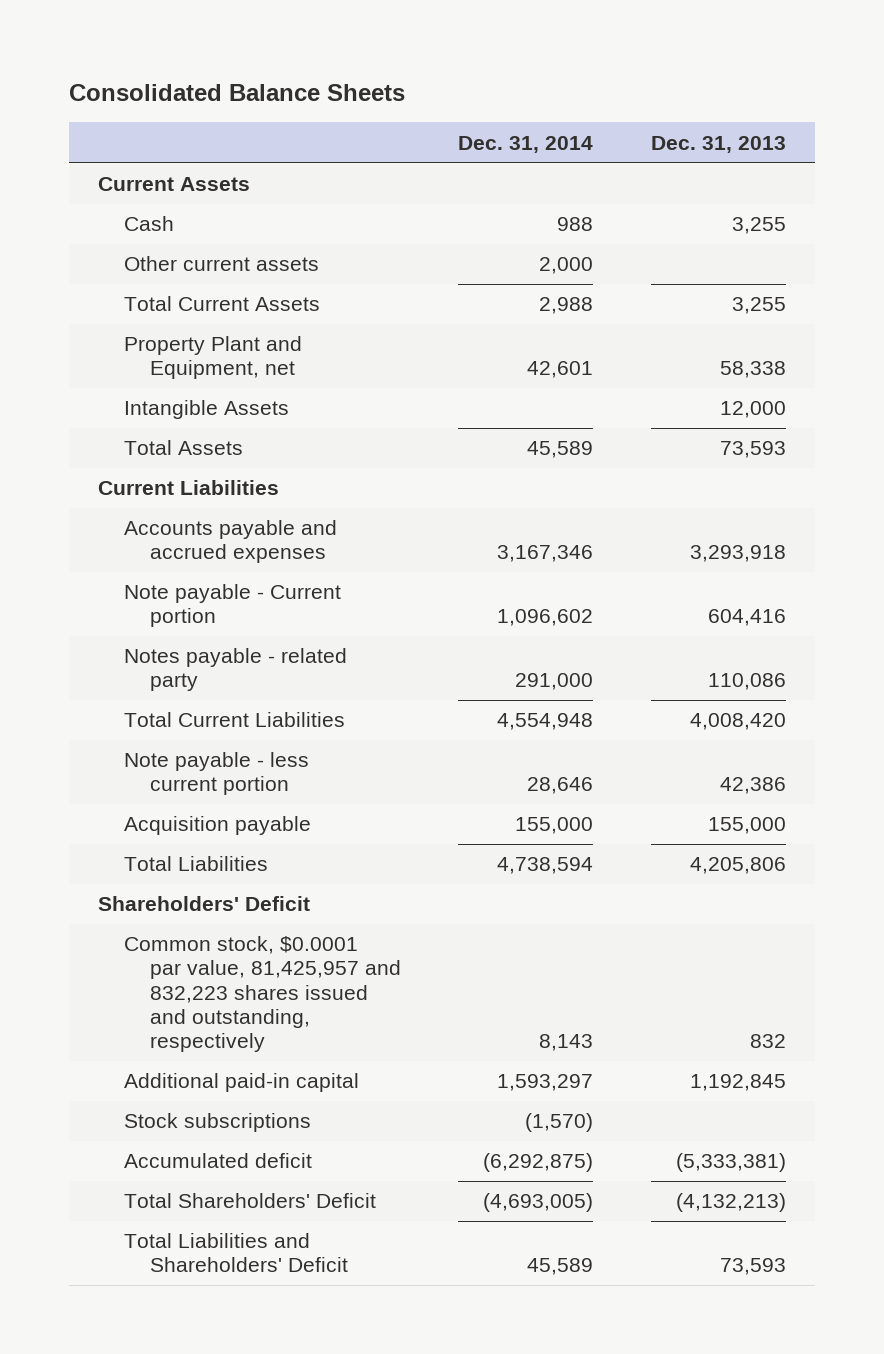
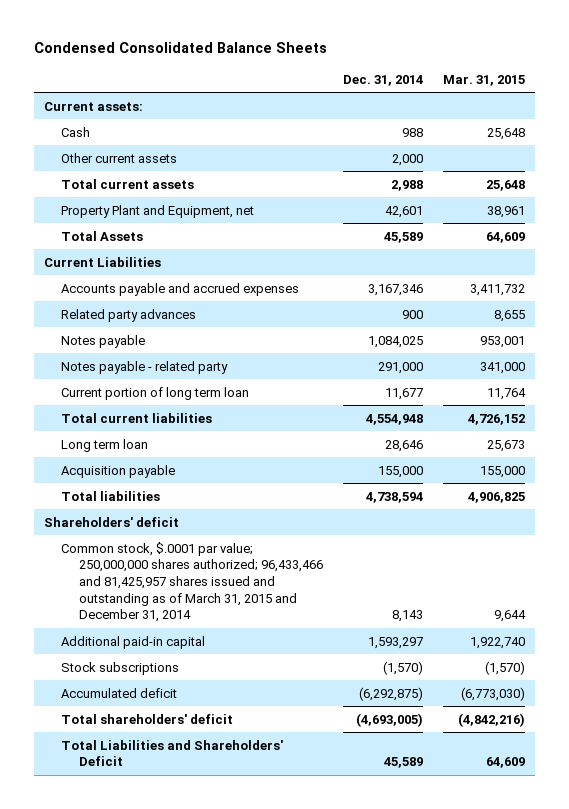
[68,84,405,102] Consolidated Balance Sheets -> [33,42,327,54] Condensed Consolidated Balance Sheets
[651,135,787,153] Dec. 31, 2013 -> none
none -> [443,74,526,86] Mar. 31, 2015
[97,177,250,192] Current Assets -> [43,101,143,111] Current assets:
[123,296,320,312] Total Current Assets -> [61,178,195,189] Total current assets
[123,400,289,420] Intangible Assets -> none
none -> [61,308,197,322] Related party advances
[123,584,341,628] Note payable - Current portion -> [61,334,146,348] Notes payable
[497,609,594,627] 1,096,602 -> [367,335,423,348] 1,084,025
none -> [61,386,250,400] Current portion of long term loan
[123,712,345,728] Total Current Liabilities -> [61,412,213,423] Total current liabilities
[123,752,309,796] Note payable - less current portion -> [61,438,149,452] Long term loan
[123,856,268,872] Total Liabilities -> [61,490,161,501] Total liabilities
[97,896,310,912] Shareholders' Deficit -> [43,516,179,527] Shareholders' deficit
[123,936,401,1052] Common stock, $0.0001 par value, 81,425,957 and 832,223 shares issued and outstanding, respectively -> [61,541,323,623] Common stock, $.0001 par value; 250,000,000 shares authorized; 96,433,466 and 81,425,957 shares issued and outstanding as of March 31, 2015 and December 31, 2014
[123,1193,376,1209] Total Shareholders' Deficit -> [61,713,234,724] Total shareholders' deficit

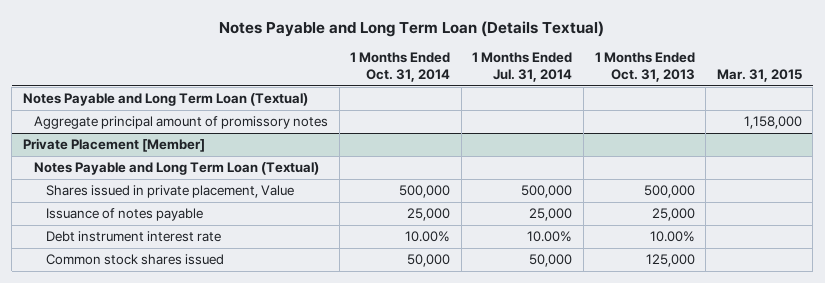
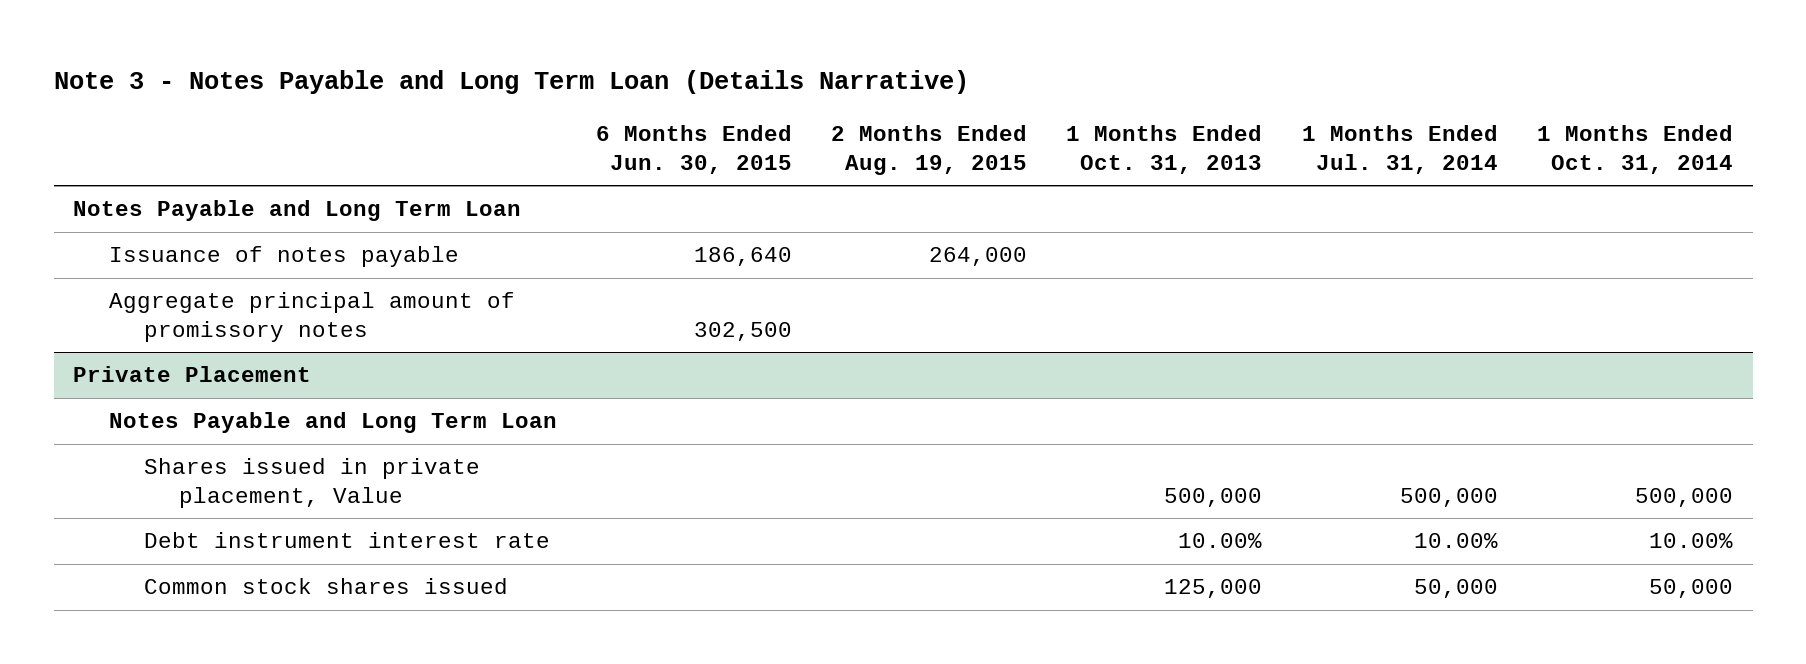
[219,20,605,37] Notes Payable and Long Term Loan (Details Textual) -> [53,69,969,94] Note 3 - Notes Payable and Long Term Loan (Details Narrative)
[716,69,802,83] Mar. 31, 2015 -> none
none -> [595,125,792,174] 6 Months Ended Jun. 30, 2015
none -> [831,125,1028,175] 2 Months Ended Aug. 19, 2015
[22,93,308,107] Notes Payable and Long Term Loan (Textual) -> [73,200,522,222] Notes Payable and Long Term Loan
none -> [108,246,459,268] Issuance of notes payable
[22,138,205,153] Private Placement [Member] -> [73,366,312,383] Private Placement
[34,162,320,176] Notes Payable and Long Term Loan (Textual) -> [108,412,557,434] Notes Payable and Long Term Loan
[45,208,203,222] Issuance of notes payable -> none

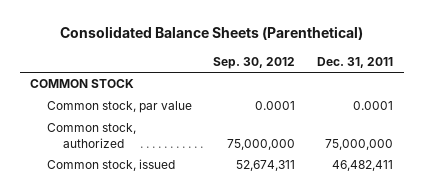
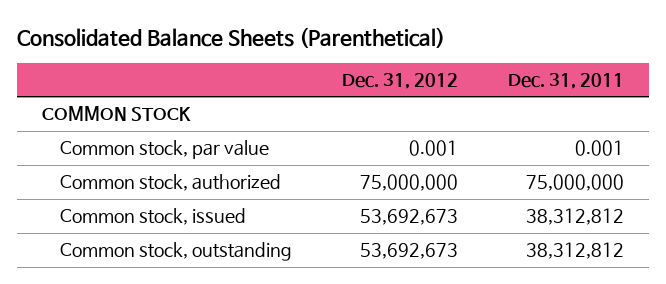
[213,56,296,69] Sep. 30, 2012 -> none
none -> [341,72,458,89] Dec. 31, 2012
[353,101,394,111] 0.0001 -> [574,140,624,157] 0.001
[332,160,394,172] 46,482,411 -> [525,208,624,226] 38,312,812
none -> [59,242,292,262] Common stock, outstanding

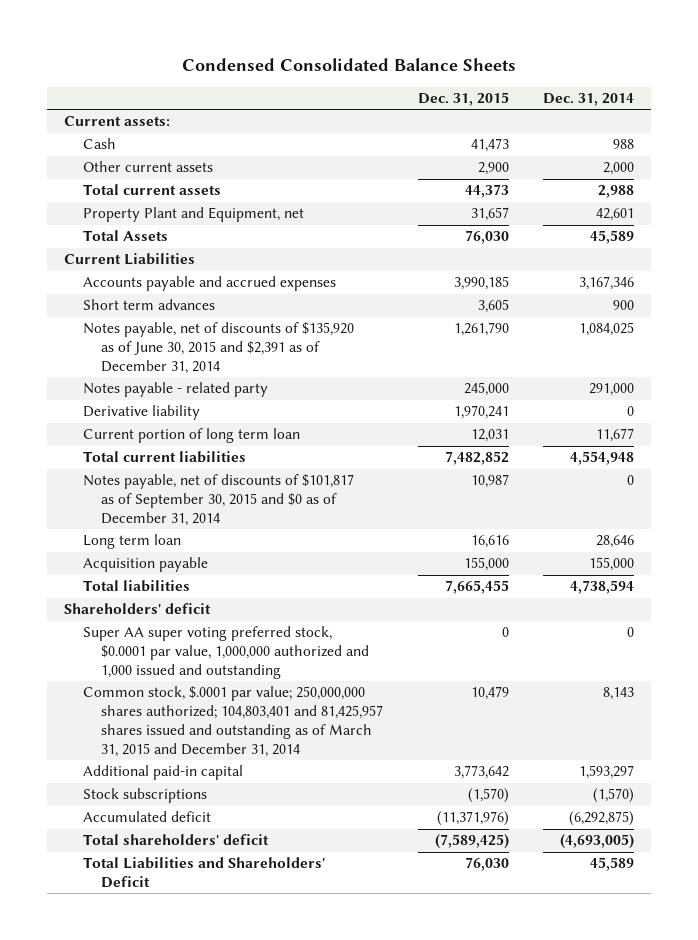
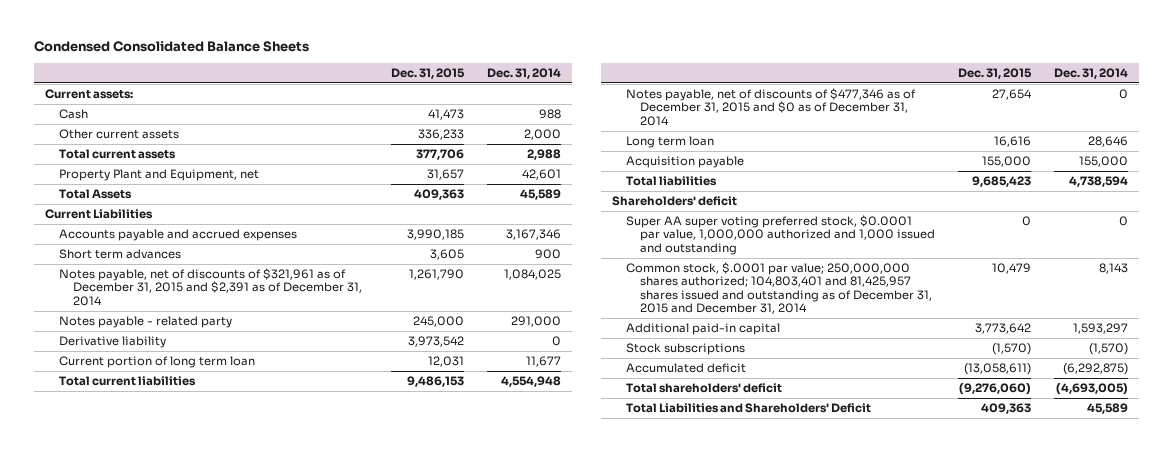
[477,162,509,176] 2,900 -> [418,129,465,141] 336,233
[464,184,509,199] 44,373 -> [416,149,465,161] 377,706
[464,230,509,245] 76,030 -> [414,189,465,201] 409,363
[82,322,354,374] Notes payable, net of discounts of $135,920 as of June 30, 2015 and $2,391 as of December 31, 2014 -> [59,268,363,306] Notes payable, net of discounts of $321,961 as of December 31, 2015 and $2,391 as of December 31, 2014
[453,405,509,420] 1,970,241 -> [408,336,465,348] 3,973,542
[444,451,509,466] 7,482,852 -> [407,376,465,388] 9,486,153
[82,474,354,526] Notes payable, net of discounts of $101,817 as of September 30, 2015 and $0 as of December 31, 2014 -> [626,88,917,126] Notes payable, net of discounts of $477,346 as of December 31, 2015 and $0 as of December 31, 2014
[470,474,509,489] 10,987 -> [991,89,1032,101] 27,654
[444,580,509,595] 7,665,455 -> [971,176,1031,188] 9,685,423
[82,686,384,757] Common stock, $.0001 par value; 250,000,000 shares authorized; 104,803,401 and 81,425,957 shares issued and outstanding as of March 31, 2015 and December 31, 2014 -> [626,262,933,314] Common stock, $.0001 par value; 250,000,000 shares authorized; 104,803,401 and 81,425,957 shares issued and outstanding as of December 31, 2015 and December 31, 2014
[436,811,509,827] (11,371,976) -> [963,363,1031,376] (13,058,611)
[434,834,509,850] (7,589,425) -> [958,383,1031,396] (9,276,060)
[464,857,509,872] 76,030 -> [980,403,1031,415] 409,363

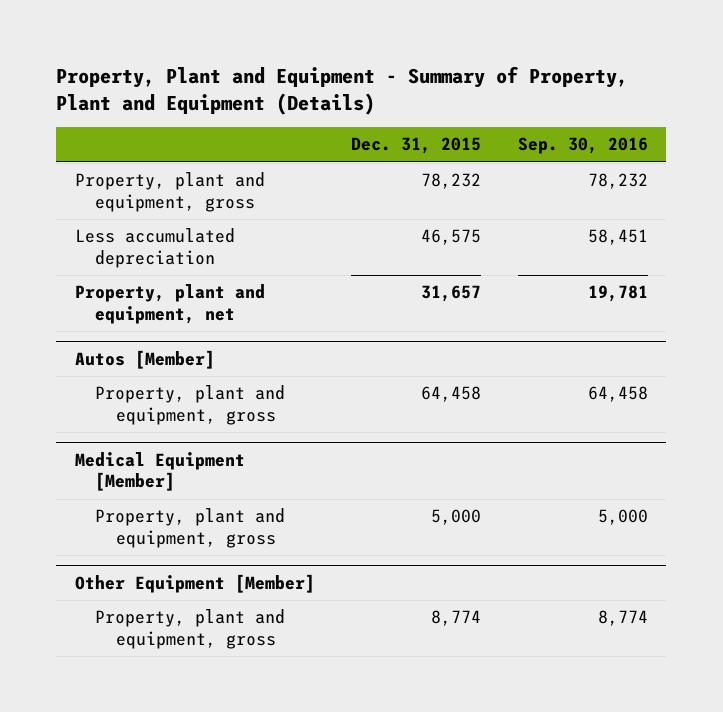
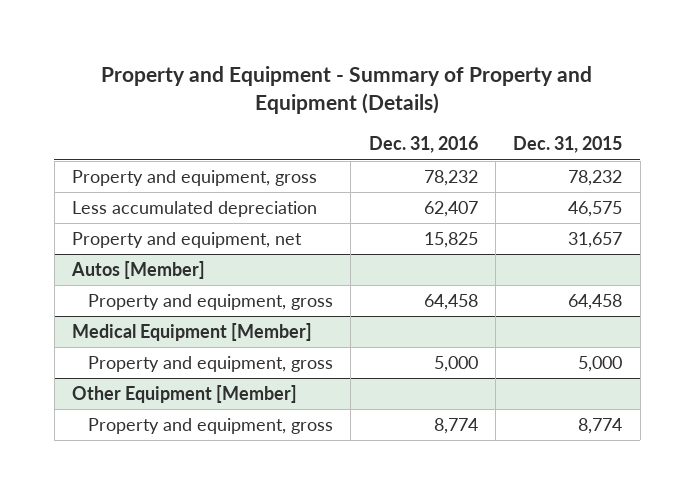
[56,65,629,115] Property, Plant and Equipment - Summary of Property, Plant and Equipment (Details) -> [101,66,593,115] Property and Equipment - Summary of Property and Equipment (Details)
[518,137,649,155] Sep. 30, 2016 -> none
none -> [368,136,478,154] Dec. 31, 2016
[74,172,265,212] Property, plant and equipment, gross -> [72,170,318,187] Property and equipment, gross
[74,284,265,324] Property, plant and equipment, net -> [72,232,303,249] Property and equipment, net
[95,385,286,425] Property, plant and equipment, gross -> [87,294,333,311] Property and equipment, gross
[95,508,286,548] Property, plant and equipment, gross -> [87,356,333,373] Property and equipment, gross
[95,609,286,649] Property, plant and equipment, gross -> [87,418,333,435] Property and equipment, gross

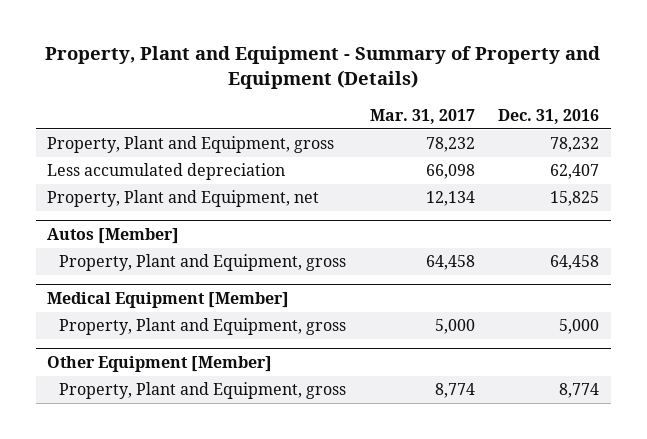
[101,66,593,115] Property and Equipment - Summary of Property and Equipment (Details) -> [45,46,601,90] Property, Plant and Equipment - Summary of Property and Equipment (Details)
[513,136,623,154] Dec. 31, 2015 -> none
none -> [369,108,475,124] Mar. 31, 2017
[72,170,318,187] Property and equipment, gross -> [47,136,335,154] Property, Plant and Equipment, gross
[72,232,303,249] Property and equipment, net -> [47,190,320,208] Property, Plant and Equipment, net
[87,294,333,311] Property and equipment, gross -> [58,254,346,272] Property, Plant and Equipment, gross
[87,356,333,373] Property and equipment, gross -> [58,318,346,336] Property, Plant and Equipment, gross
[87,418,333,435] Property and equipment, gross -> [58,382,346,400] Property, Plant and Equipment, gross

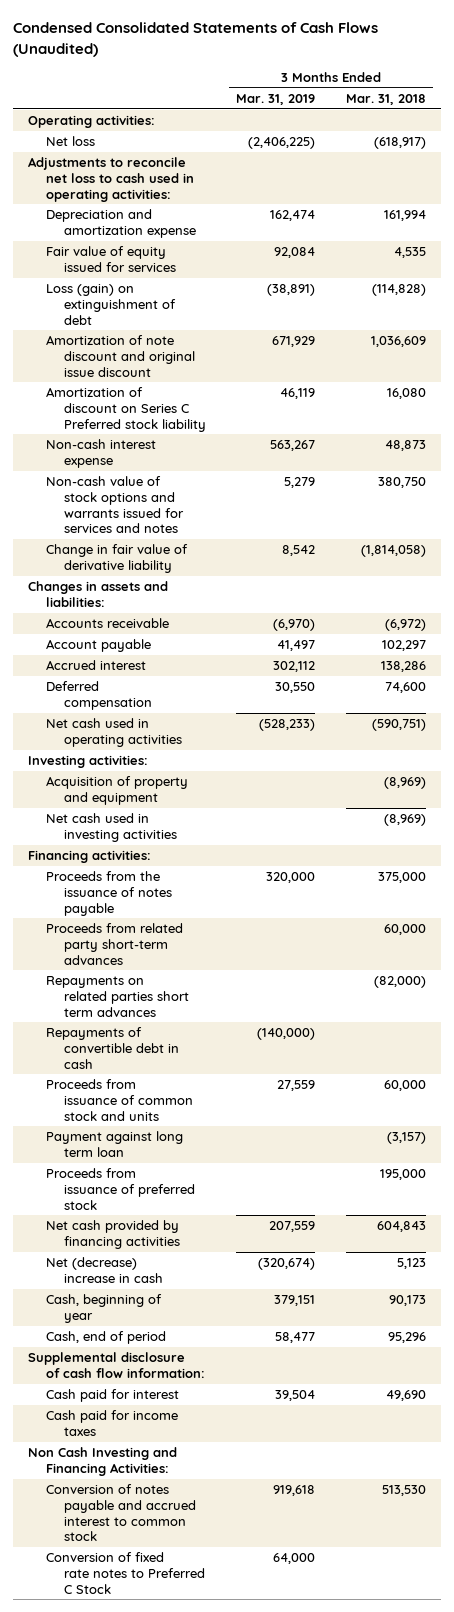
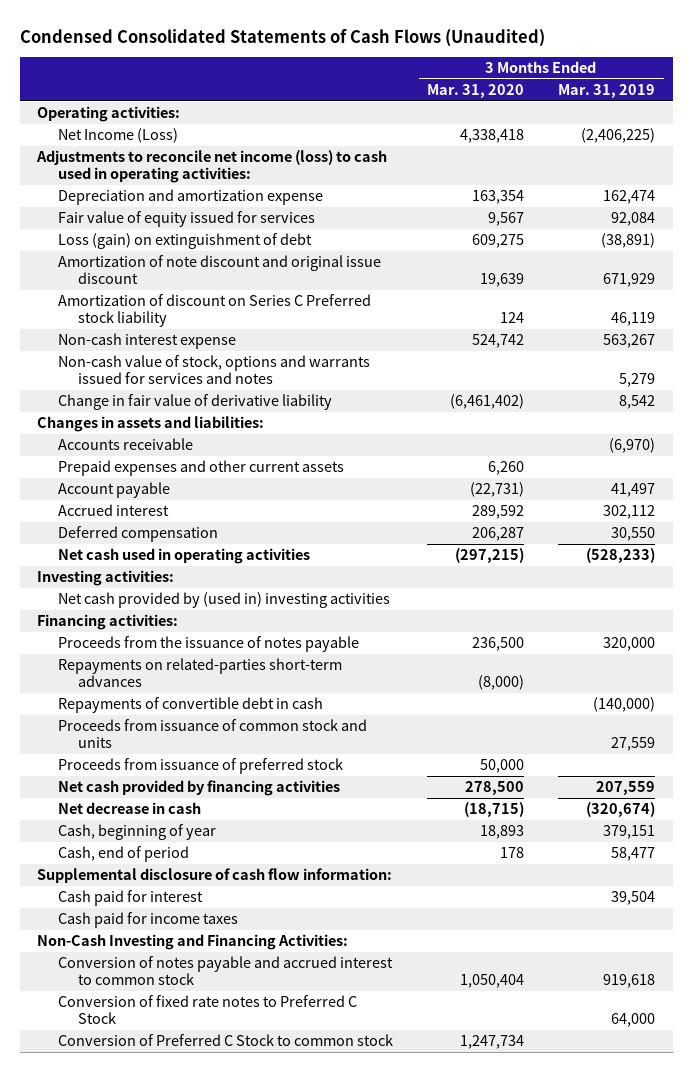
[345,93,426,105] Mar. 31, 2018 -> none
none -> [427,83,525,98] Mar. 31, 2020
[45,136,95,147] Net loss -> [57,128,178,144] Net Income (Loss)
[28,157,194,202] Adjustments to reconcile net loss to cash used in operating activities: -> [36,150,388,184] Adjustments to reconcile net income (loss) to cash used in operating activities:
[45,476,184,534] Non-cash value of stock options and warrants issued for services and notes -> [57,355,370,385] Non-cash value of stock, options and warrants issued for services and notes
none -> [57,460,344,477] Prepaid expenses and other current assets
[45,776,188,805] Acquisition of property and equipment -> none
[45,813,177,842] Net cash used in investing activities -> [57,592,390,609] Net cash provided by (used in) investing activities
[45,923,183,965] Proceeds from related party short-term advances -> none
[45,976,189,1017] Repayments on related parties short term advances -> [57,658,342,688] Repayments on related-parties short-term advances
[45,1131,183,1157] Payment against long term loan -> none
[45,1257,163,1283] Net (decrease) increase in cash -> [57,802,201,815] Net decrease in cash
[28,1447,178,1476] Non Cash Investing and Financing Activities: -> [37,934,349,951] Non-Cash Investing and Financing Activities:
none -> [57,1034,393,1047] Conversion of Preferred C Stock to common stock

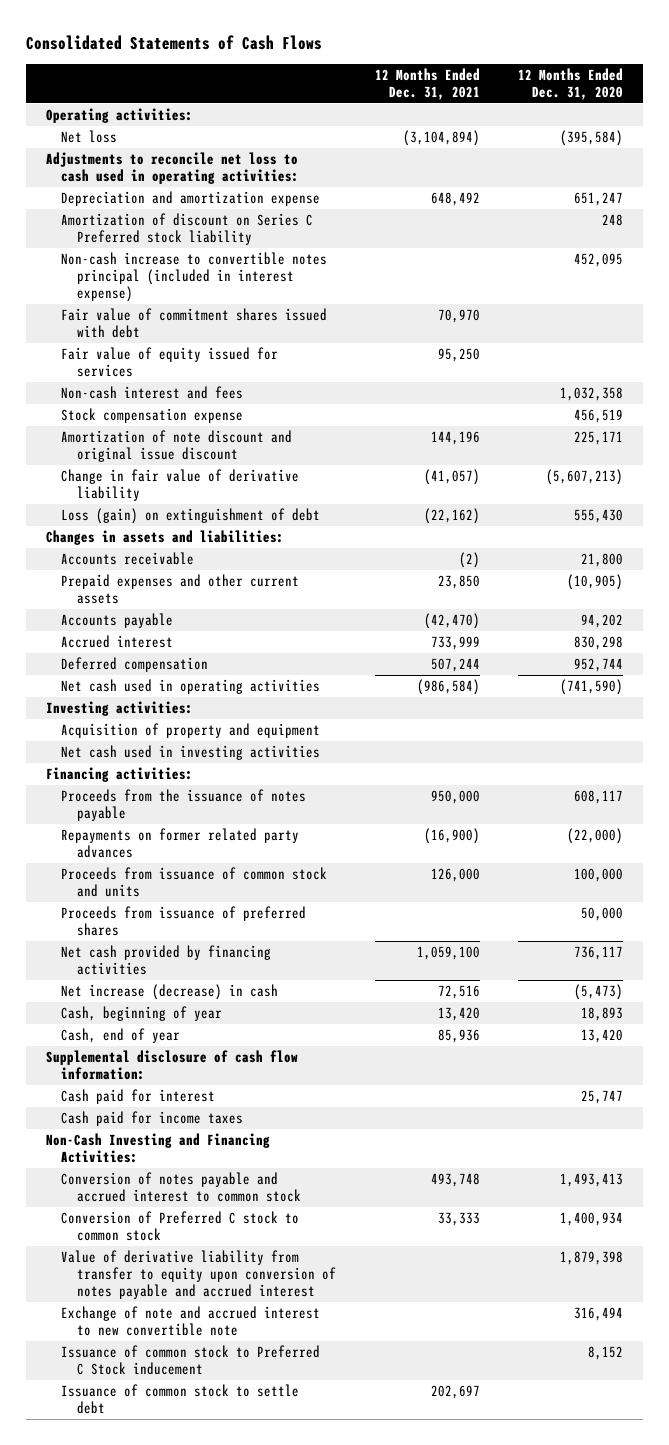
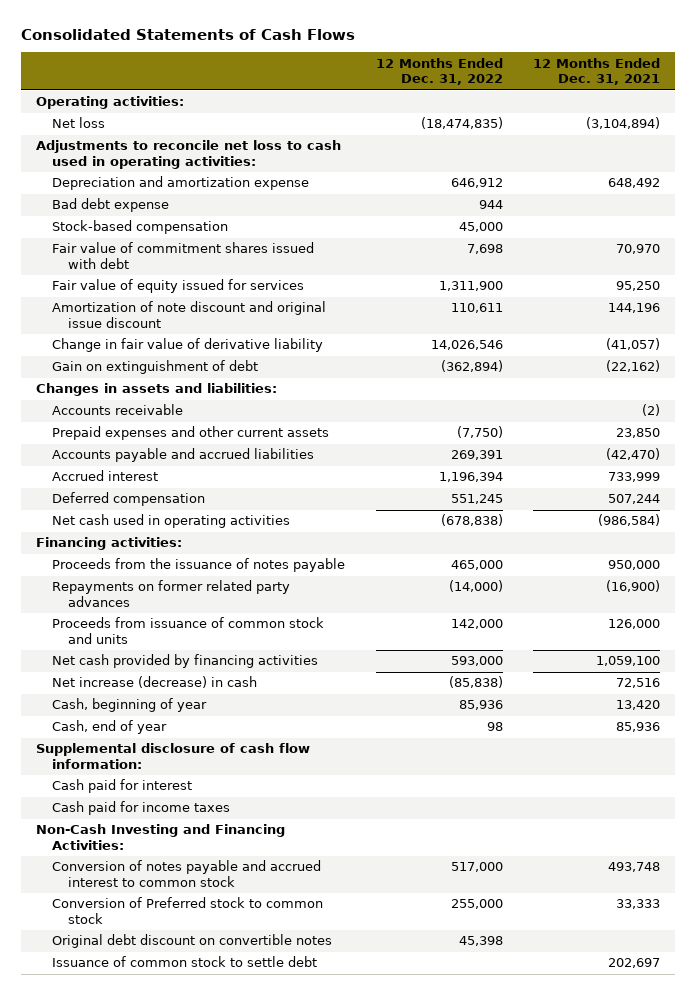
[518,67,624,100] 12 Months Ended Dec. 31, 2020 -> none
none -> [375,57,503,86] 12 Months Ended Dec. 31, 2022
[61,213,314,246] Amortization of discount on Series C Preferred stock liability -> none
[61,252,328,303] Non-cash increase to convertible notes principal (included in interest expense) -> none
none -> [52,198,170,213] Bad debt expense
none -> [52,220,229,235] Stock-based compensation
[61,386,244,400] Non-cash interest and fees -> none
[61,408,244,424] Stock compensation expense -> none
[61,508,321,525] Loss (gain) on extinguishment of debt -> [52,360,259,375] Gain on extinguishment of debt
[61,613,174,629] Accounts payable -> [52,448,315,463] Accounts payable and accrued liabilities
[45,701,193,717] Investing activities: -> none
[61,723,321,739] Acquisition of property and equipment -> none
[61,745,321,761] Net cash used in investing activities -> none
[61,906,307,937] Proceeds from issuance of preferred shares -> none
[61,1250,337,1300] Value of derivative liability from transfer to equity upon conversion of notes payable and accrued interest -> none
[61,1306,321,1337] Exchange of note and accrued interest to new convertible note -> none
[61,1345,321,1376] Issuance of common stock to Preferred C Stock inducement -> none
[61,1211,300,1242] Conversion of Preferred C stock to common stock -> [52,897,324,925] Conversion of Preferred stock to common stock
none -> [52,934,333,949] Original debt discount on convertible notes

